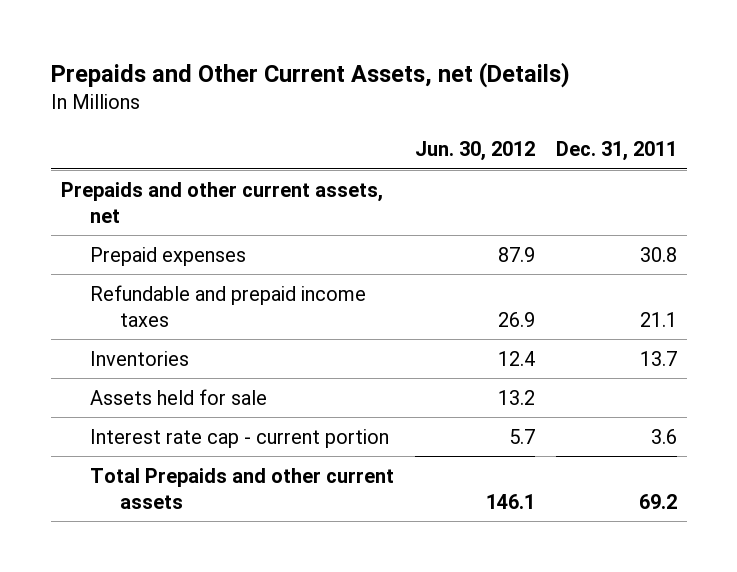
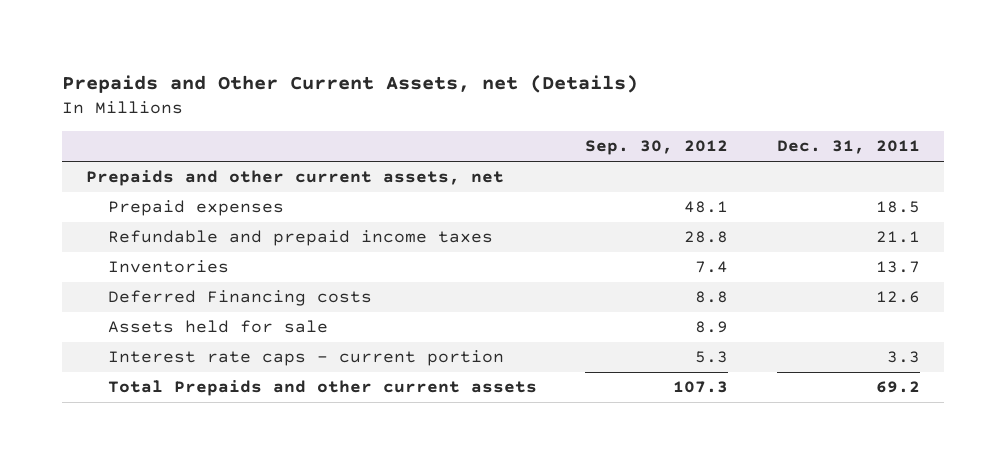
[414,141,535,162] Jun. 30, 2012 -> none
none -> [585,140,729,156] Sep. 30, 2012
[639,246,677,262] 30.8 -> [875,201,920,214] 18.5
none -> [108,290,373,307] Deferred Financing costs
[90,428,390,448] Interest rate cap - current portion -> [108,350,505,367] Interest rate caps - current portion
[650,428,677,444] 3.6 -> [886,351,920,364] 3.3

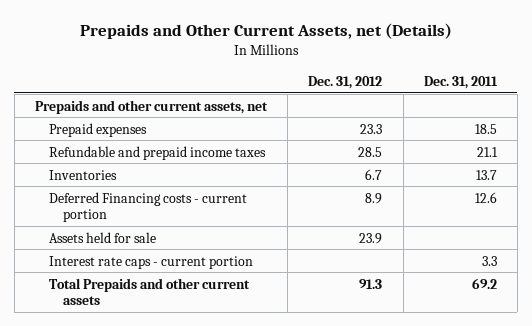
[585,140,729,156] Sep. 30, 2012 -> none
none -> [308,76,383,90] Dec. 31, 2012
[108,290,373,307] Deferred Financing costs -> [49,191,248,223] Deferred Financing costs - current portion

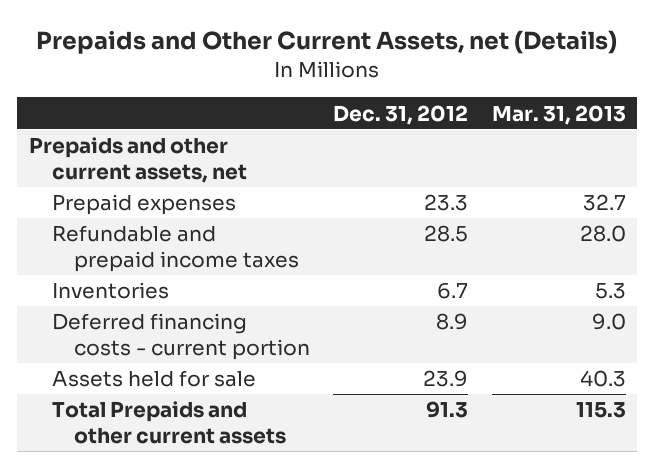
[423,76,498,90] Dec. 31, 2011 -> none
none -> [491,104,626,125] Mar. 31, 2013
[49,191,248,223] Deferred Financing costs - current portion -> [51,313,311,360] Deferred financing costs - current portion
[49,255,254,269] Interest rate caps - current portion -> none

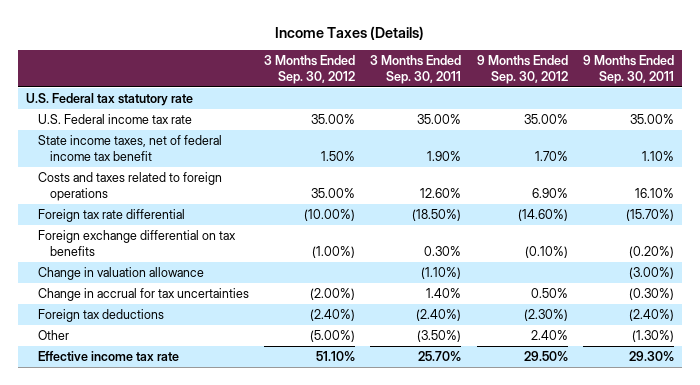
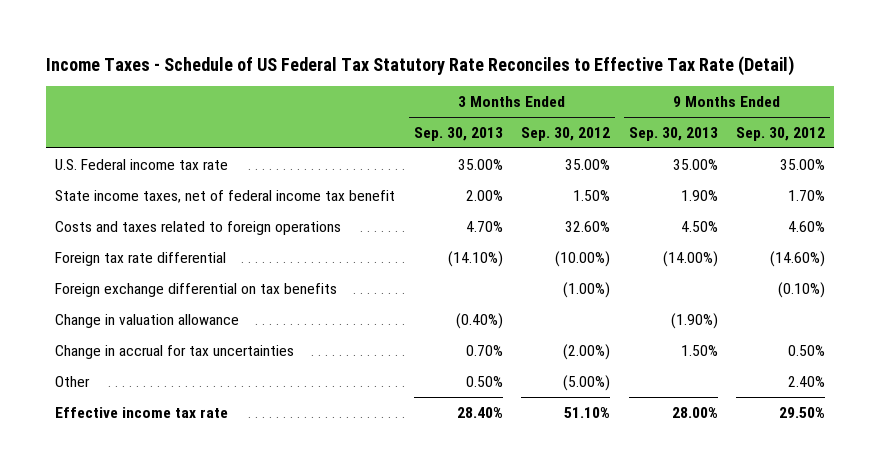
[274,25,424,40] Income Taxes (Details) -> [46,55,795,76] Income Taxes - Schedule of US Federal Tax Statutory Rate Reconciles to Effective Tax Rate (Detail)
[370,55,462,84] 3 Months Ended Sep. 30, 2011 -> none
[583,55,675,84] 9 Months Ended Sep. 30, 2011 -> none
none -> [413,126,503,141] Sep. 30, 2013
none -> [628,126,718,141] Sep. 30, 2013
[25,92,193,106] U.S. Federal tax statutory rate -> none
[311,187,356,198] 35.00% -> [565,220,611,232] 32.60%
[531,187,568,198] 6.90% -> [787,220,825,232] 4.60%
[37,308,164,322] Foreign tax deductions -> none

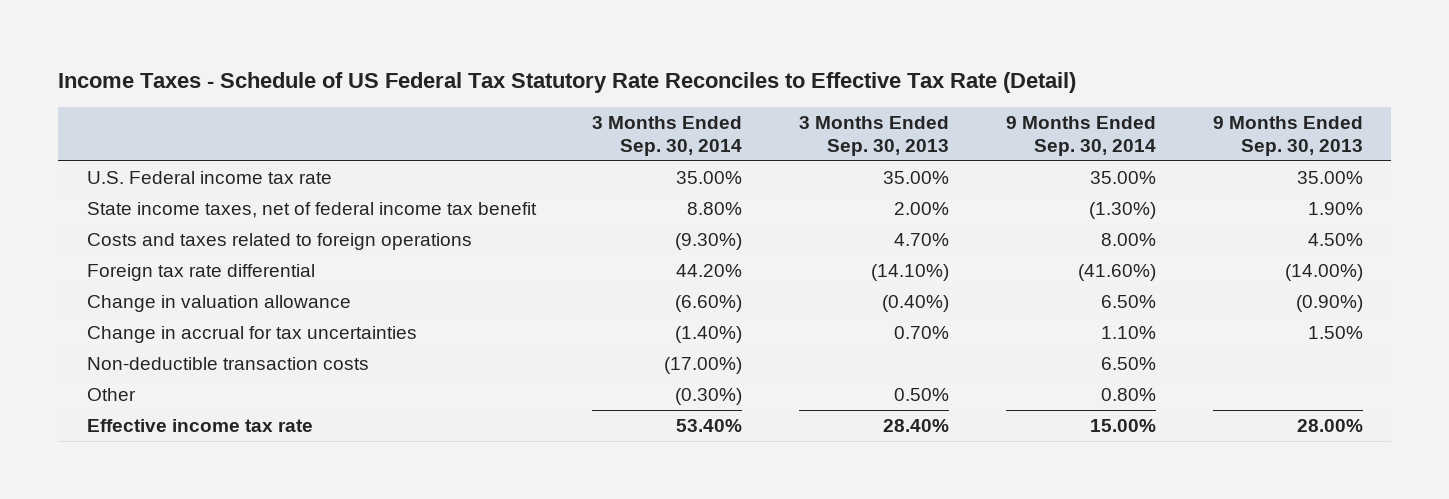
[521,126,611,141] Sep. 30, 2012 -> none
[735,126,825,141] Sep. 30, 2012 -> none
none -> [592,115,743,156] 3 Months Ended Sep. 30, 2014
none -> [1005,115,1156,156] 9 Months Ended Sep. 30, 2014
[55,282,338,297] Foreign exchange differential on tax benefits -> none
[670,312,718,329] (1.90%) -> [1295,294,1363,312] (0.90%)
none -> [86,356,369,370] Non-deductible transaction costs

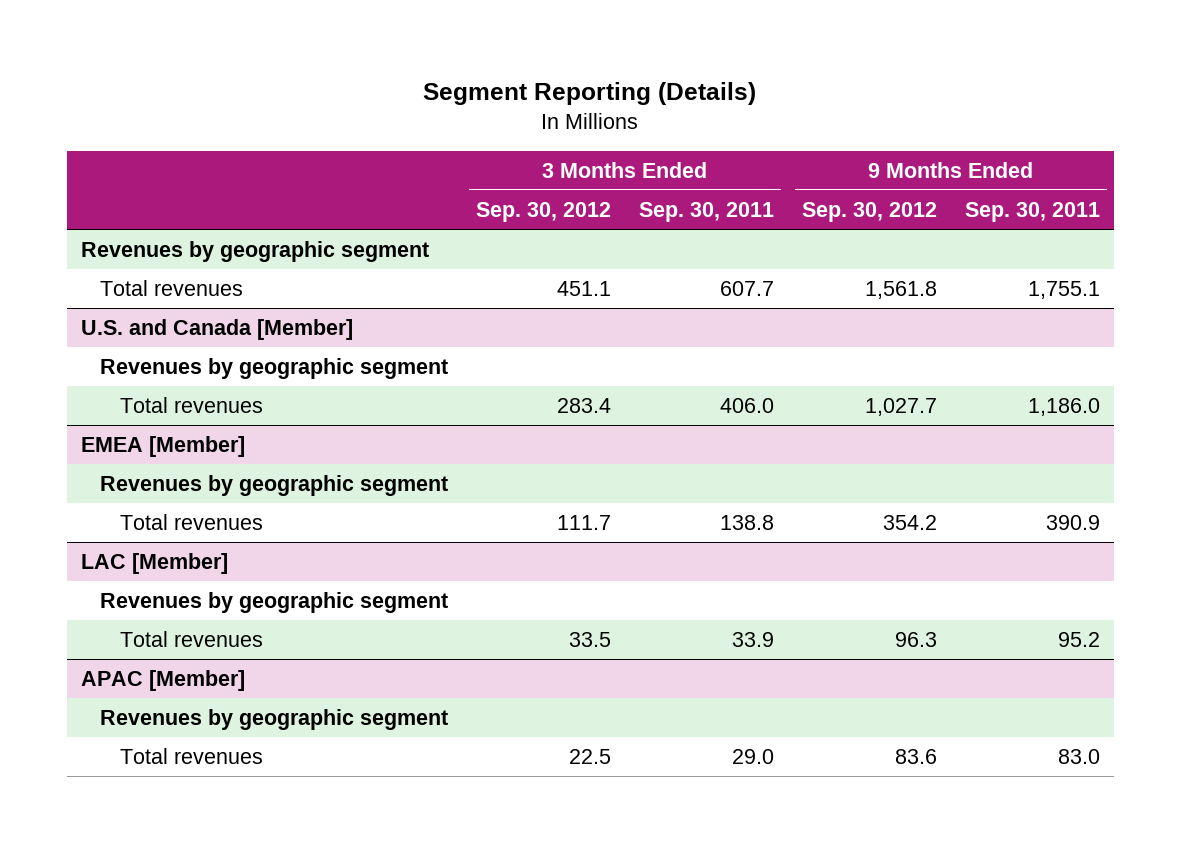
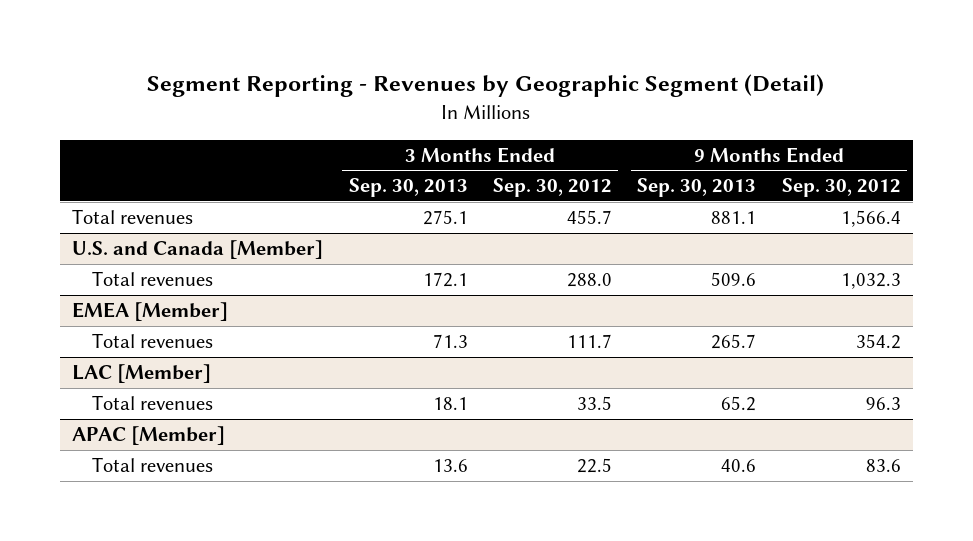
[423,82,757,106] Segment Reporting (Details) -> [147,74,825,98] Segment Reporting - Revenues by Geographic Segment (Detail)
[639,201,775,222] Sep. 30, 2011 -> none
[965,201,1101,222] Sep. 30, 2011 -> none
none -> [348,178,468,198] Sep. 30, 2013
none -> [637,178,757,198] Sep. 30, 2013
[80,241,429,263] Revenues by geographic segment -> none
[557,281,612,297] 451.1 -> [566,209,612,224] 455.7
[865,281,938,300] 1,561.8 -> [840,209,901,227] 1,566.4
[100,358,449,380] Revenues by geographic segment -> none
[557,398,612,414] 283.4 -> [566,272,612,287] 288.0
[865,398,938,417] 1,027.7 -> [840,272,901,289] 1,032.3
[100,475,449,497] Revenues by geographic segment -> none
[100,592,449,614] Revenues by geographic segment -> none
[100,709,449,731] Revenues by geographic segment -> none

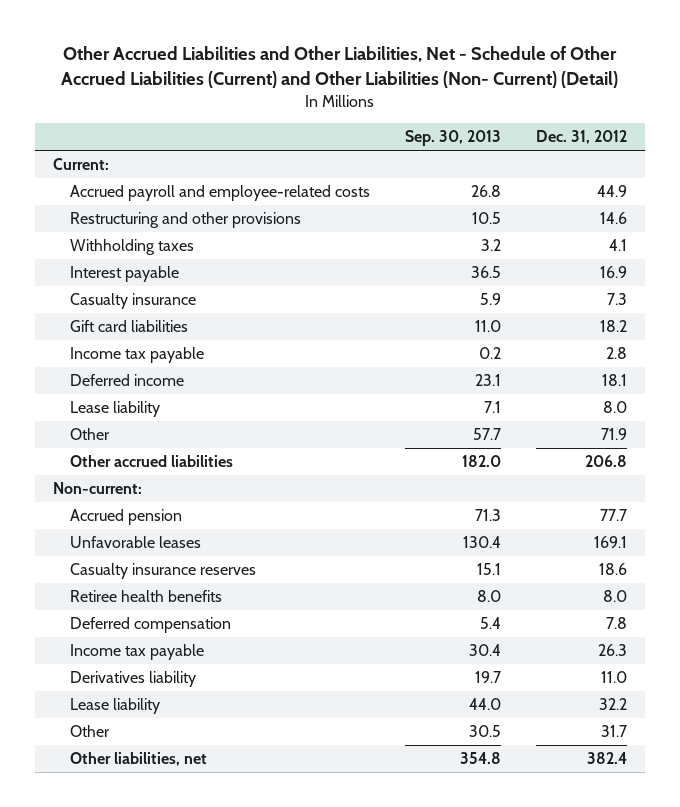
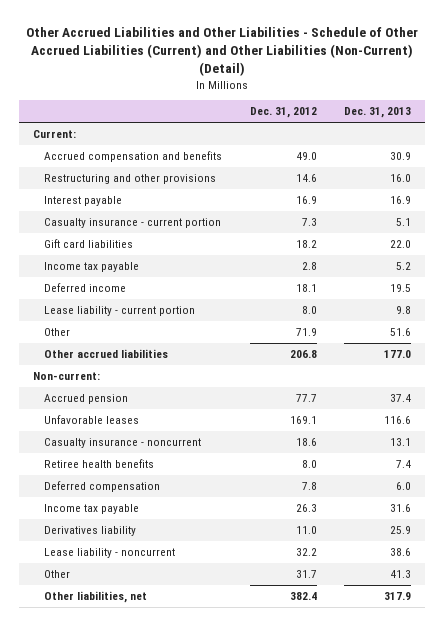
[61,46,619,89] Other Accrued Liabilities and Other Liabilities, Net - Schedule of Other Accrued Liabilities (Current) and Other Liabilities (Non- Current) (Detail) -> [26,27,419,77] Other Accrued Liabilities and Other Liabilities - Schedule of Other Accrued Liabilities (Current) and Other Liabilities (Non-Current) (Detail)
[405,130,502,147] Sep. 30, 2013 -> none
none -> [344,107,412,119] Dec. 31, 2013
[69,185,370,202] Accrued payroll and employee-related costs -> [43,150,222,162] Accrued compensation and benefits
[597,185,628,198] 44.9 -> [295,151,317,160] 49.0
[69,239,194,256] Withholding taxes -> none
[69,293,196,310] Casualty insurance -> [43,217,221,228] Casualty insurance - current portion
[69,401,160,418] Lease liability -> [43,305,195,316] Lease liability - current portion
[69,563,256,580] Casualty insurance reserves -> [43,437,201,448] Casualty insurance - noncurrent
[69,698,160,715] Lease liability -> [43,547,175,558] Lease liability - noncurrent

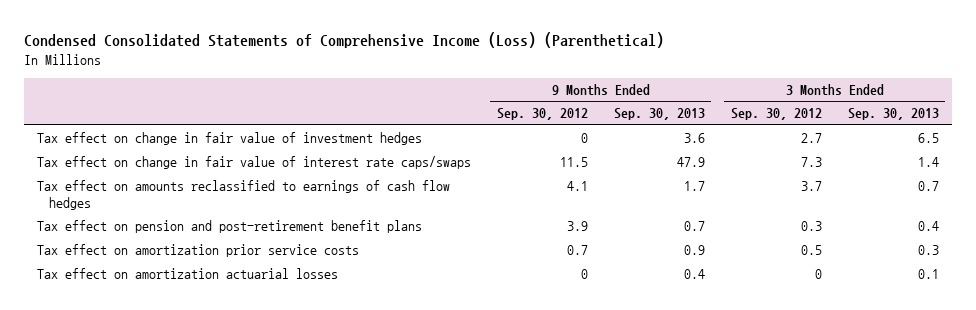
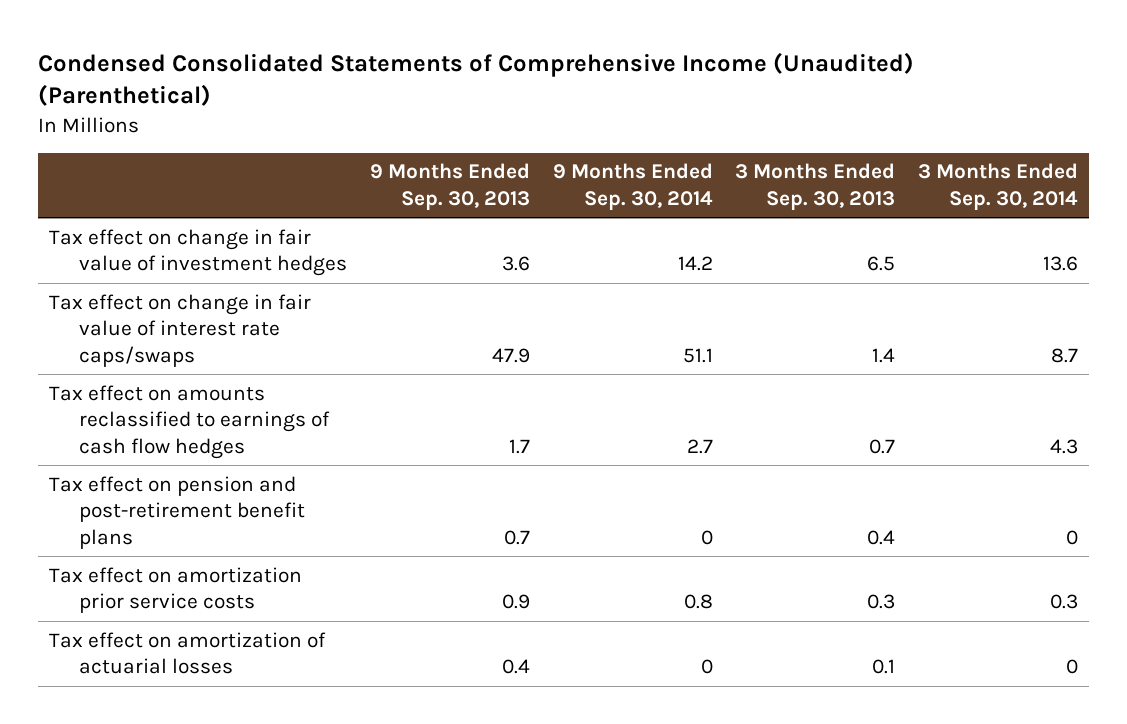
[23,32,664,49] Condensed Consolidated Statements of Comprehensive Income (Loss) (Parenthetical) -> [38,51,915,107] Condensed Consolidated Statements of Comprehensive Income (Unaudited) (Parenthetical)
[496,108,588,121] Sep. 30, 2012 -> none
[730,108,822,121] Sep. 30, 2012 -> none
none -> [552,163,713,210] 9 Months Ended Sep. 30, 2014
none -> [917,163,1078,210] 3 Months Ended Sep. 30, 2014
[36,268,338,280] Tax effect on amortization actuarial losses -> [49,631,327,675] Tax effect on amortization of actuarial losses

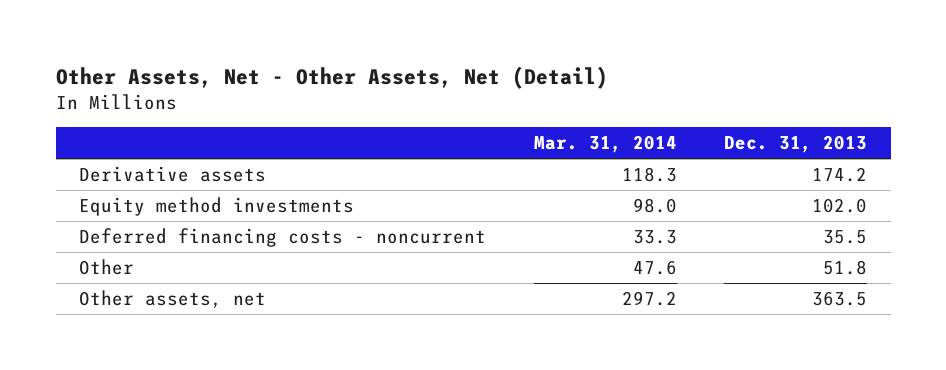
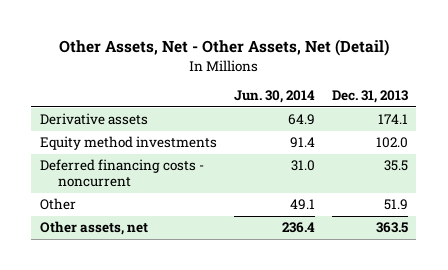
[533,135,677,154] Mar. 31, 2014 -> none
none -> [233,90,315,104] Jun. 30, 2014
[811,166,867,182] 174.2 -> [377,114,408,125] 174.1
[822,259,867,275] 51.8 -> [383,199,408,211] 51.9

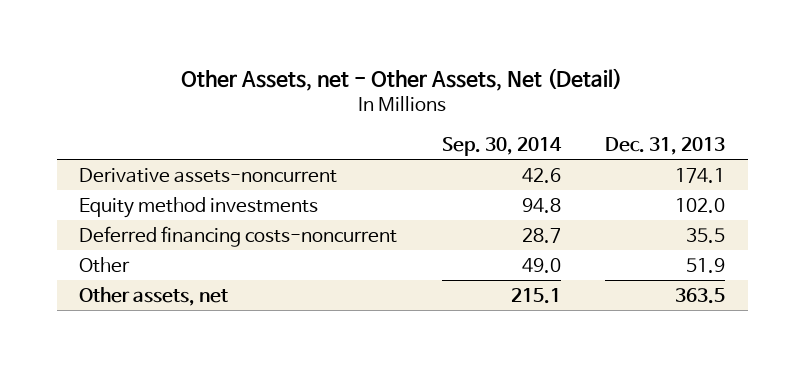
[58,39,389,57] Other Assets, Net - Other Assets, Net (Detail) -> [181,67,623,91] Other Assets, net - Other Assets, Net (Detail)
[233,90,315,104] Jun. 30, 2014 -> none
none -> [441,136,562,156] Sep. 30, 2014
[39,113,148,126] Derivative assets -> [79,167,338,183] Derivative assets-noncurrent
[39,159,204,188] Deferred financing costs - noncurrent -> [79,225,398,247] Deferred financing costs-noncurrent

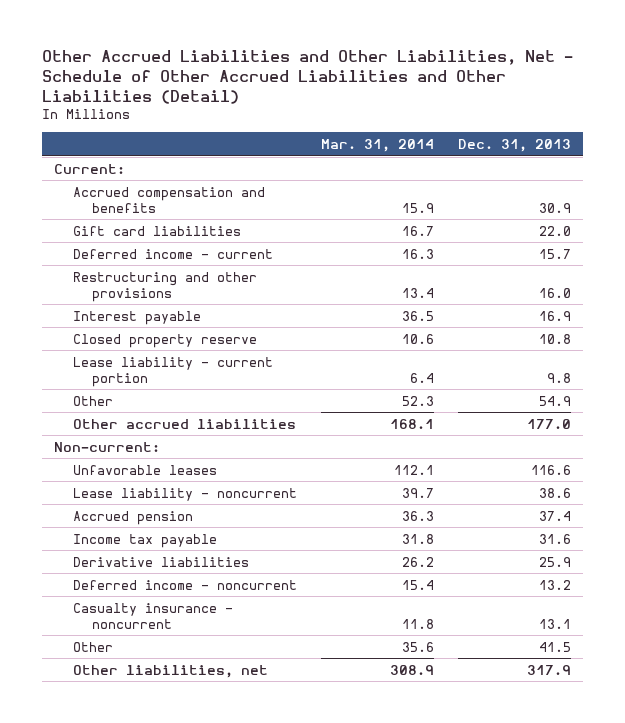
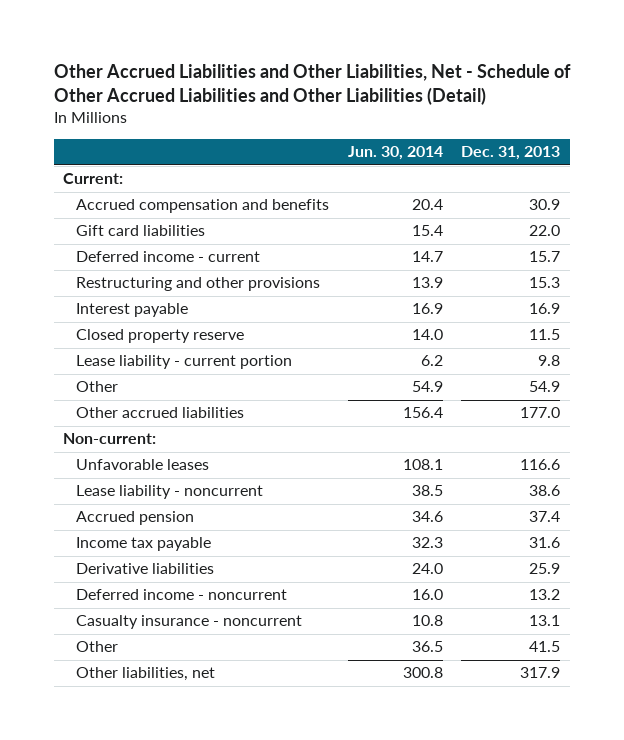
[320,138,434,152] Mar. 31, 2014 -> none
none -> [347,146,443,161] Jun. 30, 2014
[539,287,572,298] 16.0 -> [529,277,561,289] 15.3
[539,333,572,344] 10.8 -> [529,329,561,341] 11.5

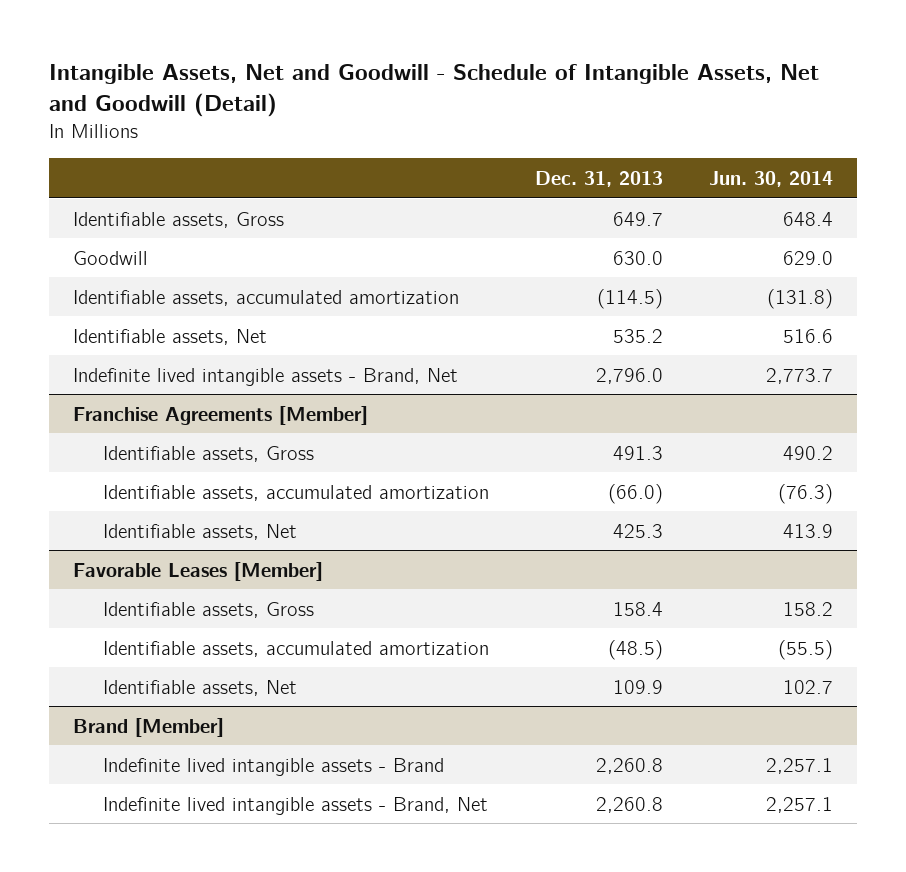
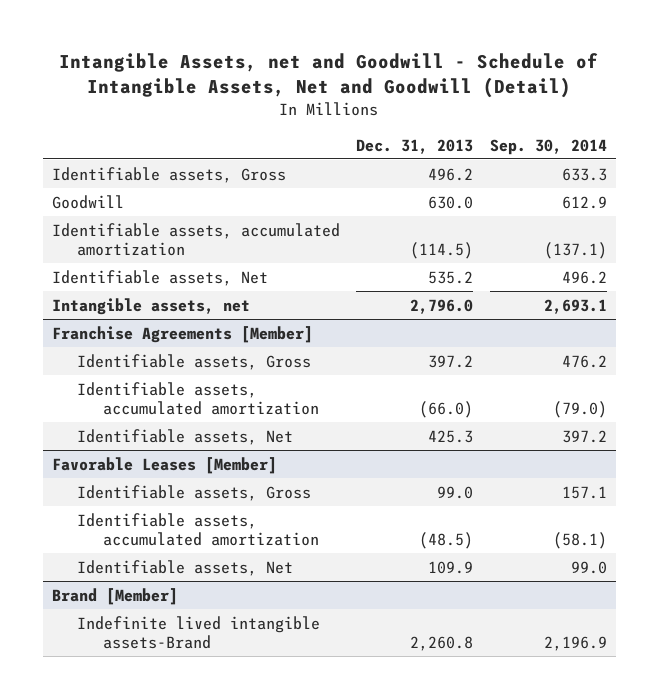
[49,64,820,118] Intangible Assets, Net and Goodwill - Schedule of Intangible Assets, Net and Goodwill (Detail) -> [59,53,599,99] Intangible Assets, net and Goodwill - Schedule of Intangible Assets, Net and Goodwill (Detail)
[709,170,834,187] Jun. 30, 2014 -> none
none -> [490,138,608,155] Sep. 30, 2014
[612,211,663,226] 649.7 -> [428,167,474,181] 496.2
[72,367,458,386] Indefinite lived intangible assets - Brand, Net -> [51,297,250,315] Intangible assets, net
[612,445,663,460] 491.3 -> [428,354,474,368] 397.2
[612,601,663,616] 158.4 -> [437,485,474,499] 99.0
[102,796,488,815] Indefinite lived intangible assets - Brand, Net -> none
[102,757,444,776] Indefinite lived intangible assets - Brand -> [77,615,321,649] Indefinite lived intangible assets-Brand

